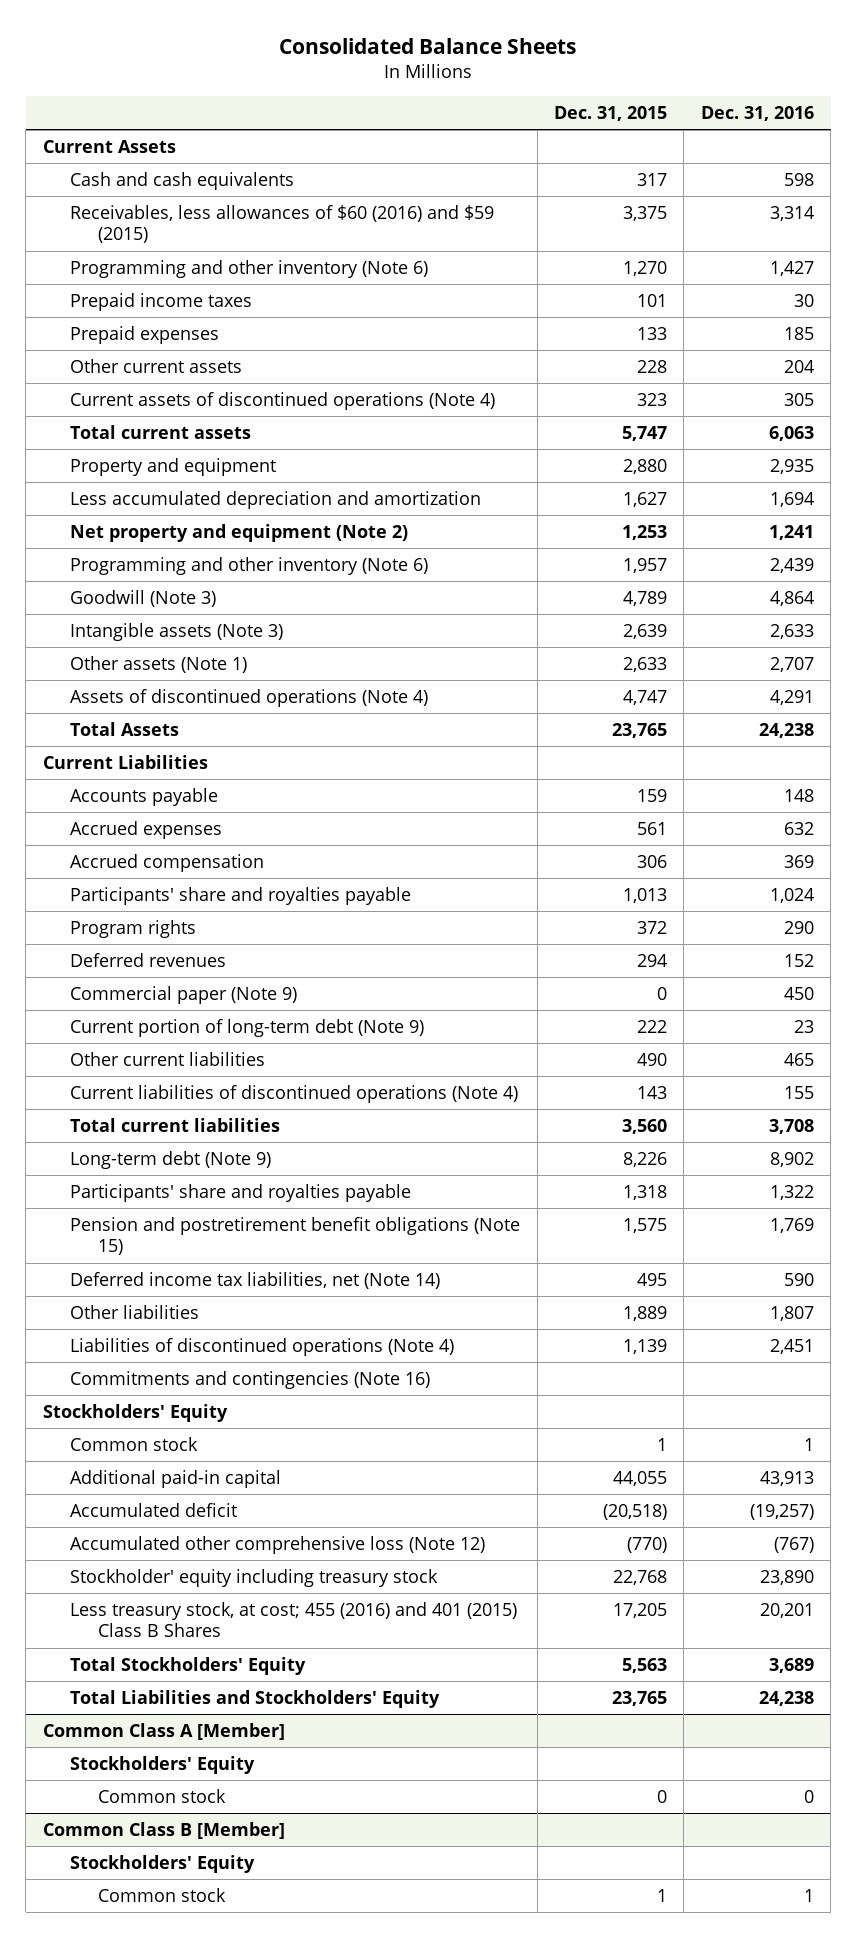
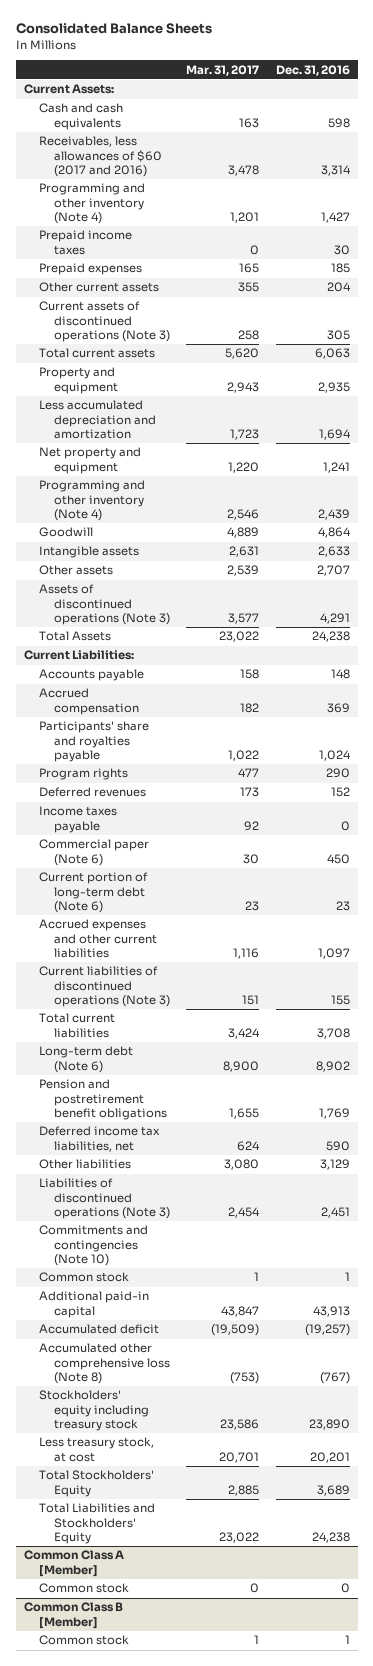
[553,105,667,121] Dec. 31, 2015 -> none
none -> [186,64,260,76] Mar. 31, 2017
[42,140,176,154] Current Assets -> [23,84,114,95] Current Assets:
[70,205,495,244] Receivables, less allowances of $60 (2016) and $59 (2015) -> [38,136,162,177] Receivables, less allowances of $60 (2017 and 2016)
[70,260,429,279] Programming and other inventory (Note 6) -> [38,183,145,224] Programming and other inventory (Note 4)
[70,392,496,411] Current assets of discontinued operations (Note 4) -> [38,301,170,342] Current assets of discontinued operations (Note 3)
[70,524,409,543] Net property and equipment (Note 2) -> [38,447,141,474] Net property and equipment
[70,557,429,576] Programming and other inventory (Note 6) -> [38,480,145,521] Programming and other inventory (Note 4)
[70,590,217,608] Goodwill (Note 3) -> [38,527,93,538] Goodwill
[70,623,284,642] Intangible assets (Note 3) -> [38,546,139,559] Intangible assets
[70,656,248,674] Other assets (Note 1) -> [38,565,113,576] Other assets
[70,689,429,708] Assets of discontinued operations (Note 4) -> [38,584,170,625] Assets of discontinued operations (Note 3)
[42,755,208,770] Current Liabilities -> [23,650,134,661] Current Liabilities:
[70,821,223,840] Accrued expenses -> none
none -> [38,806,117,833] Income taxes payable
[70,986,298,1005] Commercial paper (Note 9) -> [38,839,149,866] Commercial paper (Note 6)
[70,1019,425,1038] Current portion of long-term debt (Note 9) -> [38,872,148,913] Current portion of long-term debt (Note 6)
[70,1052,266,1067] Other current liabilities -> [38,919,157,958] Accrued expenses and other current liabilities
[783,1053,814,1067] 465 -> [317,947,350,959] 1,097
[70,1085,519,1104] Current liabilities of discontinued operations (Note 4) -> [38,966,170,1007] Current liabilities of discontinued operations (Note 3)
[70,1184,412,1203] Participants' share and royalties payable -> none
[42,1404,228,1423] Stockholders' Equity -> none
[70,1151,272,1170] Long-term debt (Note 9) -> [38,1046,133,1073] Long-term debt (Note 6)
[70,1217,521,1256] Pension and postretirement benefit obligations (Note 15) -> [38,1079,167,1120] Pension and postretirement benefit obligations
[70,1272,441,1290] Deferred income tax liabilities, net (Note 14) -> [38,1126,160,1152] Deferred income tax liabilities, net
[769,1306,814,1322] 1,807 -> [319,1159,350,1171] 3,129
[70,1338,455,1357] Liabilities of discontinued operations (Note 4) -> [38,1178,170,1219] Liabilities of discontinued operations (Note 3)
[70,1371,431,1390] Commitments and contingencies (Note 16) -> [38,1225,148,1266] Commitments and contingencies (Note 10)
[70,1536,486,1555] Accumulated other comprehensive loss (Note 12) -> [38,1343,170,1384] Accumulated other comprehensive loss (Note 8)
[70,1569,439,1588] Stockholder' equity including treasury stock -> [38,1390,149,1431] Stockholders' equity including treasury stock
[70,1602,518,1638] Less treasury stock, at cost; 455 (2016) and 401 (2015) Class B Shares -> [38,1437,154,1462] Less treasury stock, at cost
[70,1756,256,1775] Stockholders' Equity -> none
[70,1855,256,1874] Stockholders' Equity -> none

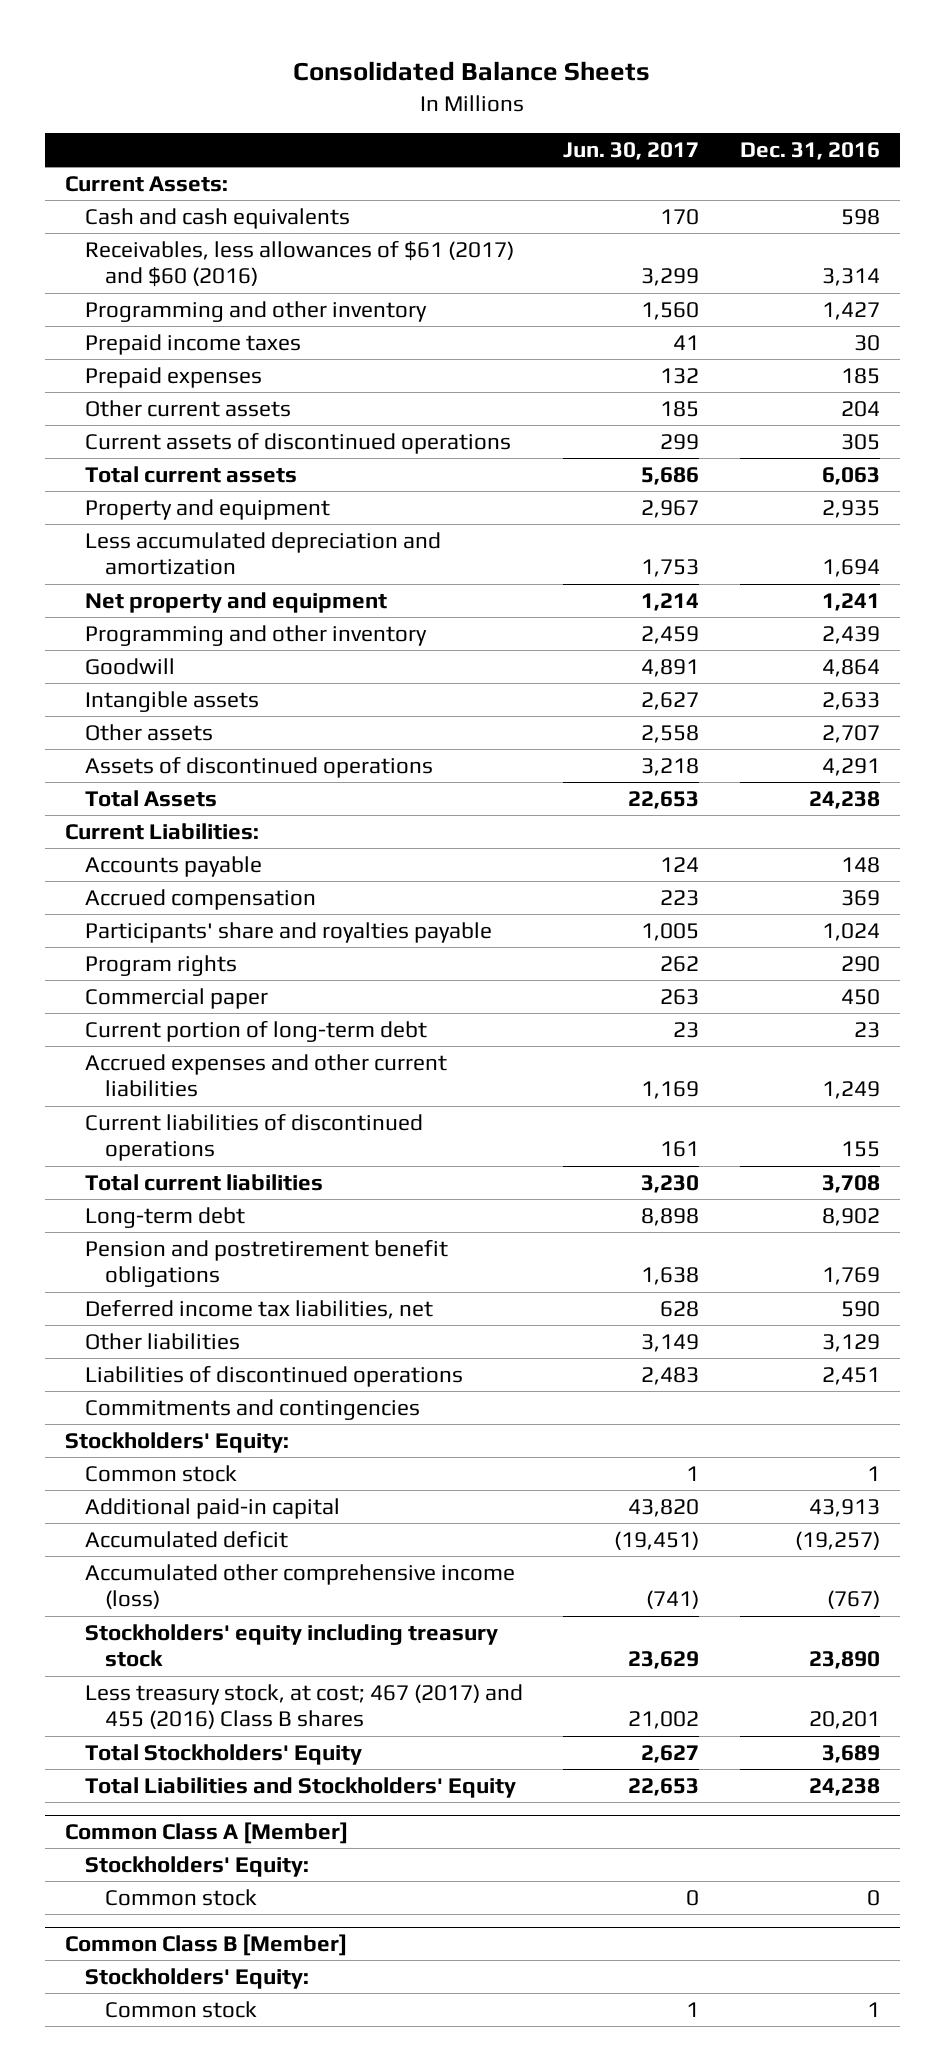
[186,64,260,76] Mar. 31, 2017 -> none
none -> [563,142,700,161] Jun. 30, 2017
[38,136,162,177] Receivables, less allowances of $60 (2017 and 2016) -> [85,240,515,288] Receivables, less allowances of $61 (2017) and $60 (2016)
[38,183,145,224] Programming and other inventory (Note 4) -> [85,300,428,322] Programming and other inventory
[38,301,170,342] Current assets of discontinued operations (Note 3) -> [85,432,512,454] Current assets of discontinued operations
[38,480,145,521] Programming and other inventory (Note 4) -> [85,624,428,646] Programming and other inventory
[38,584,170,625] Assets of discontinued operations (Note 3) -> [85,756,434,778] Assets of discontinued operations
[38,787,146,798] Deferred revenues -> none
[38,806,117,833] Income taxes payable -> none
[38,839,149,866] Commercial paper (Note 6) -> [85,987,269,1009] Commercial paper
[38,872,148,913] Current portion of long-term debt (Note 6) -> [85,1020,428,1042] Current portion of long-term debt
[317,947,350,959] 1,097 -> [821,1081,880,1100] 1,249
[38,966,170,1007] Current liabilities of discontinued operations (Note 3) -> [85,1113,424,1162] Current liabilities of discontinued operations
[38,1046,133,1073] Long-term debt (Note 6) -> [85,1206,246,1228] Long-term debt
[38,1178,170,1219] Liabilities of discontinued operations (Note 3) -> [85,1365,464,1387] Liabilities of discontinued operations
[38,1225,148,1266] Commitments and contingencies (Note 10) -> [85,1398,421,1420] Commitments and contingencies
none -> [65,1431,290,1453] Stockholders' Equity:
[38,1343,170,1384] Accumulated other comprehensive loss (Note 8) -> [85,1563,516,1610] Accumulated other comprehensive income (loss)
[38,1437,154,1462] Less treasury stock, at cost -> [85,1683,524,1730] Less treasury stock, at cost; 467 (2017) and 455 (2016) Class B shares
none -> [85,1855,310,1877] Stockholders' Equity:
none -> [85,1967,310,1989] Stockholders' Equity:

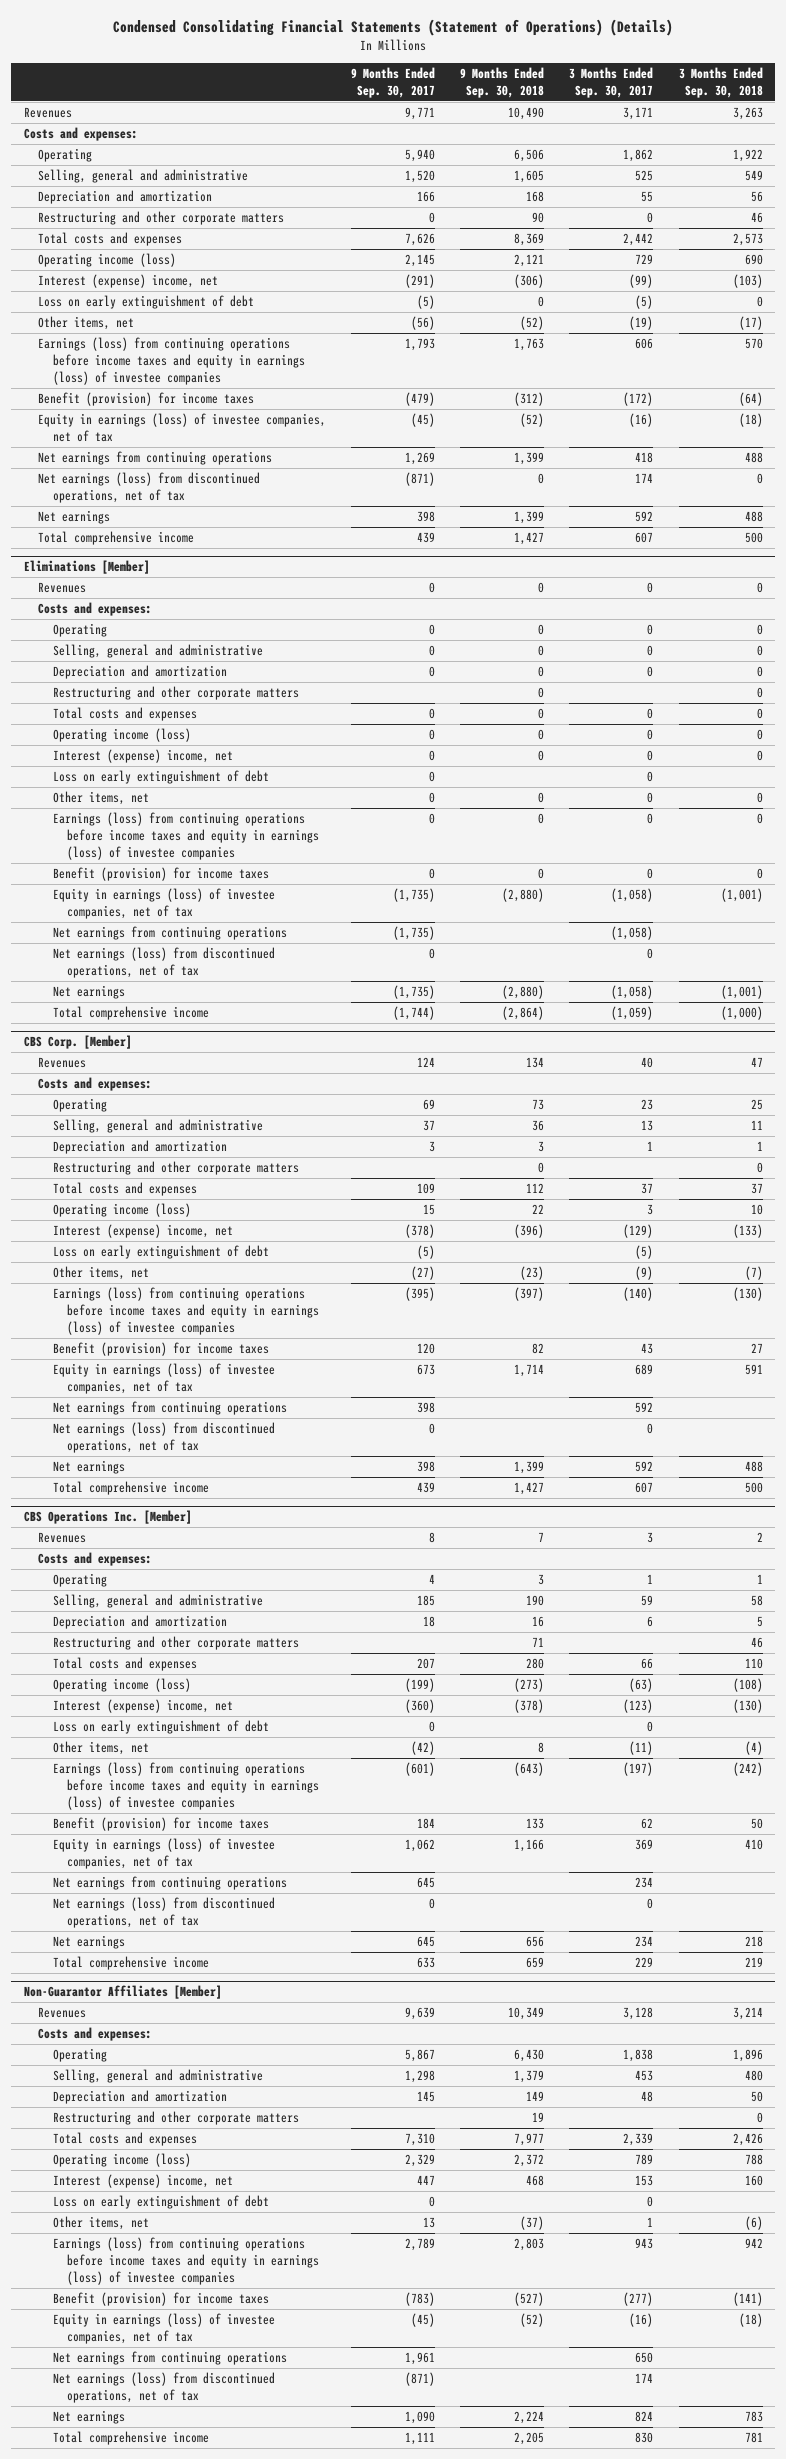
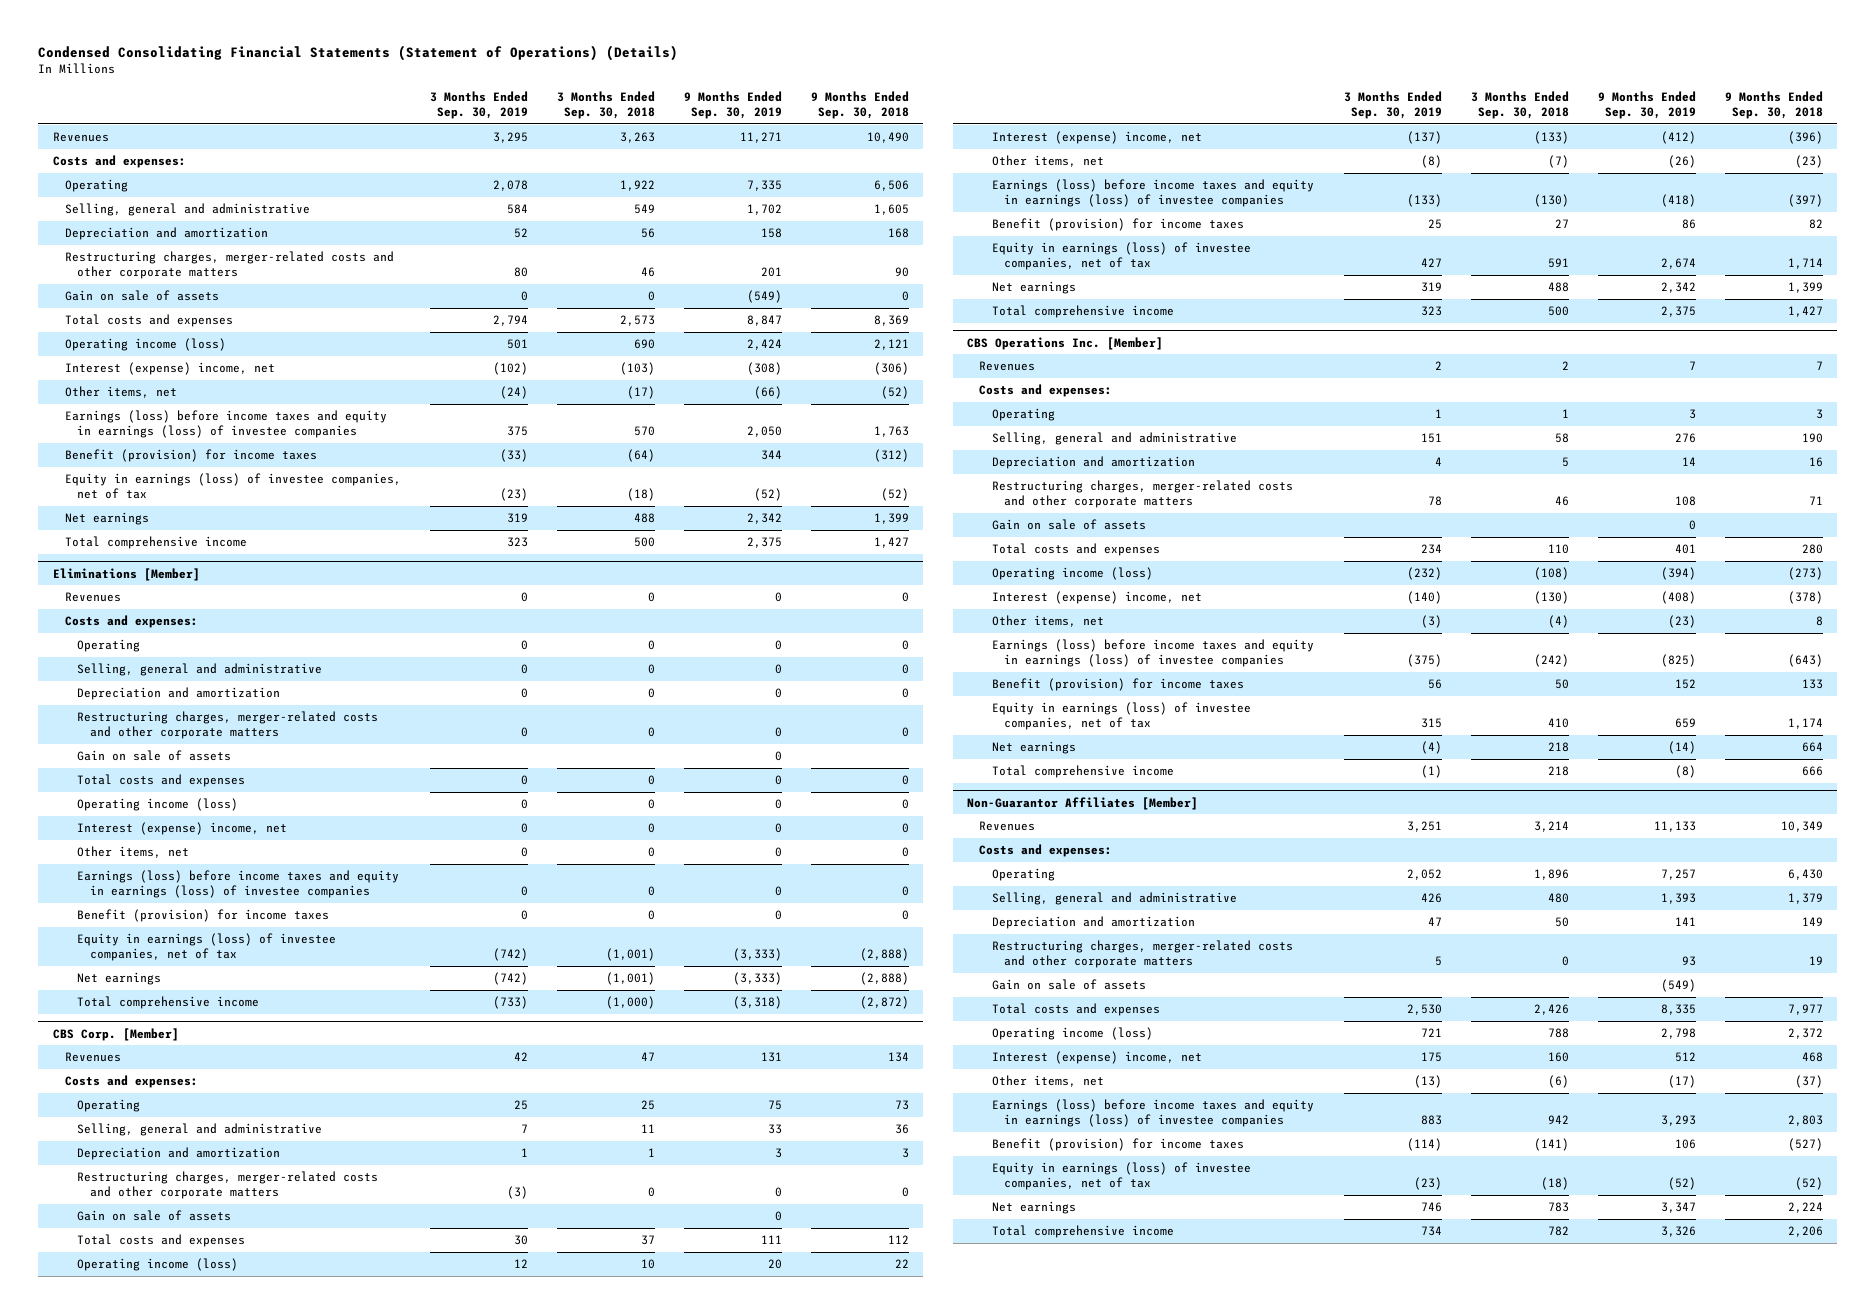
[351,66,436,99] 9 Months Ended Sep. 30, 2017 -> none
[569,66,654,99] 3 Months Ended Sep. 30, 2017 -> none
none -> [429,91,528,119] 3 Months Ended Sep. 30, 2019
none -> [683,91,782,119] 9 Months Ended Sep. 30, 2019
[38,210,285,225] Restructuring and other corporate matters -> [65,251,395,279] Restructuring charges, merger-related costs and other corporate matters
none -> [65,290,220,302] Gain on sale of assets
[38,294,255,309] Loss on early extinguishment of debt -> none
[38,336,305,386] Earnings (loss) from continuing operations before income taxes and equity in earnings (loss) of investee companies -> [65,410,388,438] Earnings (loss) before income taxes and equity in earnings (loss) of investee companies
[38,450,273,465] Net earnings from continuing operations -> none
[38,471,261,504] Net earnings (loss) from discontinued operations, net of tax -> none
[52,685,299,700] Restructuring and other corporate matters -> [77,711,379,739] Restructuring charges, merger-related costs and other corporate matters
none -> [77,750,232,762] Gain on sale of assets
[52,769,269,784] Loss on early extinguishment of debt -> none
[52,811,320,861] Earnings (loss) from continuing operations before income taxes and equity in earnings (loss) of investee companies -> [77,870,400,898] Earnings (loss) before income taxes and equity in earnings (loss) of investee companies
[52,925,287,940] Net earnings from continuing operations -> none
[52,946,275,979] Net earnings (loss) from discontinued operations, net of tax -> none
[502,887,545,902] (2,880) -> [859,947,909,961] (2,888)
[502,984,545,999] (2,880) -> [859,972,909,986] (2,888)
[502,1005,545,1020] (2,864) -> [859,996,909,1010] (2,872)
[52,1160,299,1175] Restructuring and other corporate matters -> [77,1171,379,1199] Restructuring charges, merger-related costs and other corporate matters
none -> [77,1210,232,1222] Gain on sale of assets
[52,1244,269,1259] Loss on early extinguishment of debt -> none
[52,1286,320,1336] Earnings (loss) from continuing operations before income taxes and equity in earnings (loss) of investee companies -> [991,179,1314,207] Earnings (loss) before income taxes and equity in earnings (loss) of investee companies
[52,1400,287,1415] Net earnings from continuing operations -> none
[52,1421,275,1454] Net earnings (loss) from discontinued operations, net of tax -> none
[52,1635,299,1650] Restructuring and other corporate matters -> [991,480,1293,508] Restructuring charges, merger-related costs and other corporate matters
none -> [991,519,1146,531] Gain on sale of assets
[52,1719,269,1734] Loss on early extinguishment of debt -> none
[52,1761,320,1811] Earnings (loss) from continuing operations before income taxes and equity in earnings (loss) of investee companies -> [991,639,1314,667] Earnings (loss) before income taxes and equity in earnings (loss) of investee companies
[52,1875,287,1890] Net earnings from continuing operations -> none
[52,1896,275,1929] Net earnings (loss) from discontinued operations, net of tax -> none
[514,1838,545,1852] 1,166 -> [1787,717,1823,729] 1,174
[526,1935,545,1947] 656 -> [1801,742,1823,753] 664
[526,1956,545,1968] 659 -> [1801,766,1823,777] 666
[744,1956,763,1967] 219 -> [1548,766,1570,777] 218
[52,2110,299,2125] Restructuring and other corporate matters -> [991,940,1293,968] Restructuring charges, merger-related costs and other corporate matters
none -> [991,979,1146,991] Gain on sale of assets
[52,2194,269,2209] Loss on early extinguishment of debt -> none
[52,2236,320,2286] Earnings (loss) from continuing operations before income taxes and equity in earnings (loss) of investee companies -> [991,1099,1314,1127] Earnings (loss) before income taxes and equity in earnings (loss) of investee companies
[52,2350,287,2365] Net earnings from continuing operations -> none
[52,2371,275,2404] Net earnings (loss) from discontinued operations, net of tax -> none
[514,2431,545,2445] 2,205 -> [1787,1226,1823,1238] 2,206
[744,2431,763,2443] 781 -> [1548,1226,1570,1237] 782

